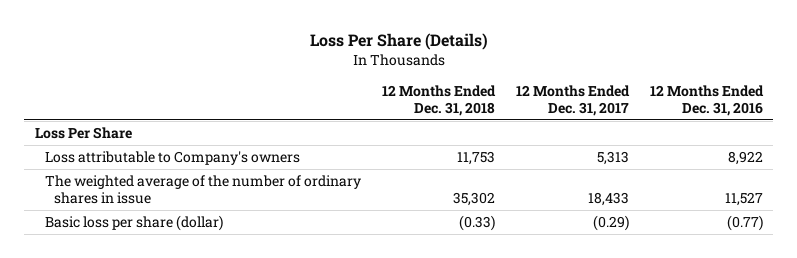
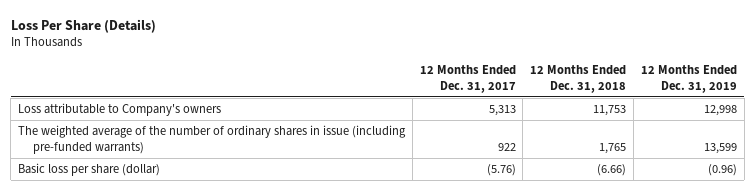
[649,84,764,116] 12 Months Ended Dec. 31, 2016 -> none
none -> [640,64,737,93] 12 Months Ended Dec. 31, 2019
[34,127,132,140] Loss Per Share -> none
[44,175,361,205] The weighted average of the number of ordinary shares in issue -> [17,125,406,155] The weighted average of the number of ordinary shares in issue (including pre-funded warrants)
[452,192,495,207] 35,302 -> [599,143,627,155] 1,765
[587,192,629,207] 18,433 -> [497,143,516,152] 922
[458,215,495,232] (0.33) -> [597,164,627,177] (6.66)
[592,215,629,232] (0.29) -> [486,164,516,177] (5.76)

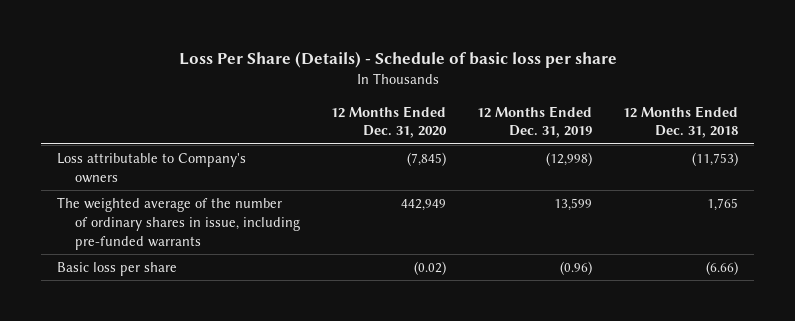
[10,18,156,33] Loss Per Share (Details) -> [178,51,617,69] Loss Per Share (Details) - Schedule of basic loss per share
[419,64,516,93] 12 Months Ended Dec. 31, 2017 -> none
none -> [331,105,448,139] 12 Months Ended Dec. 31, 2020
[593,105,627,117] 11,753 -> [692,151,739,166] (11,753)
[703,105,737,117] 12,998 -> [546,151,593,166] (12,998)
[17,125,406,155] The weighted average of the number of ordinary shares in issue (including pre-funded warrants) -> [56,196,300,250] The weighted average of the number of ordinary shares in issue, including pre-funded warrants
[17,163,160,177] Basic loss per share (dollar) -> [56,261,177,276] Basic loss per share

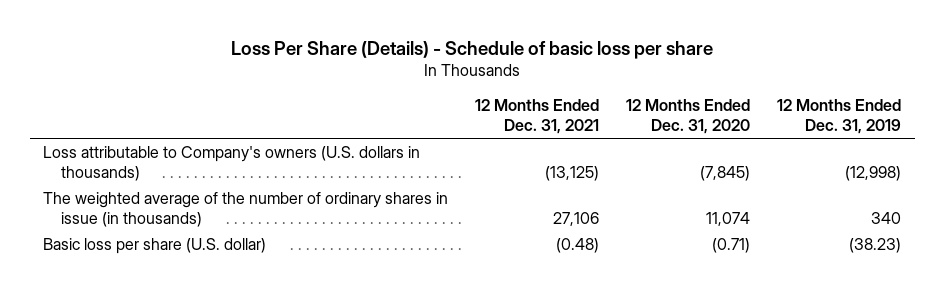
[623,105,739,139] 12 Months Ended Dec. 31, 2018 -> none
none -> [475,99,600,134] 12 Months Ended Dec. 31, 2021
[56,152,246,183] Loss attributable to Company's owners -> [43,146,421,181] Loss attributable to Company's owners (U.S. dollars in thousands)
[56,196,300,250] The weighted average of the number of ordinary shares in issue, including pre-funded warrants -> [43,192,449,227] The weighted average of the number of ordinary shares in issue (in thousands)
[401,198,447,211] 442,949 -> [706,211,751,226] 11,074
[554,197,593,211] 13,599 -> [871,211,902,224] 340
[56,261,177,276] Basic loss per share -> [43,238,267,255] Basic loss per share (U.S. dollar)
[414,260,447,275] (0.02) -> [712,238,751,254] (0.71)
[560,260,593,275] (0.96) -> [849,238,902,254] (38.23)

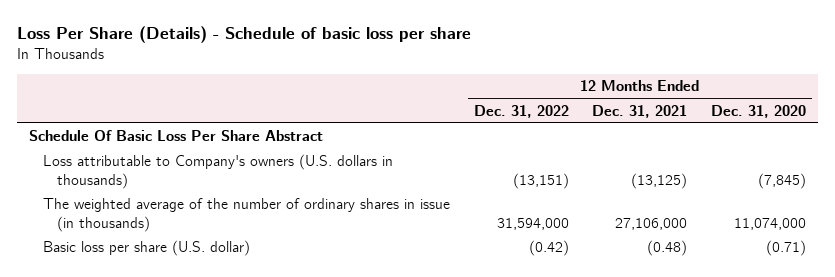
[777,99,902,134] 12 Months Ended Dec. 31, 2019 -> none
none -> [473,104,569,118] Dec. 31, 2022
none -> [28,130,323,142] Schedule Of Basic Loss Per Share Abstract
[553,211,600,226] 27,106 -> [615,217,688,230] 27,106,000
[706,211,751,226] 11,074 -> [734,217,807,230] 11,074,000

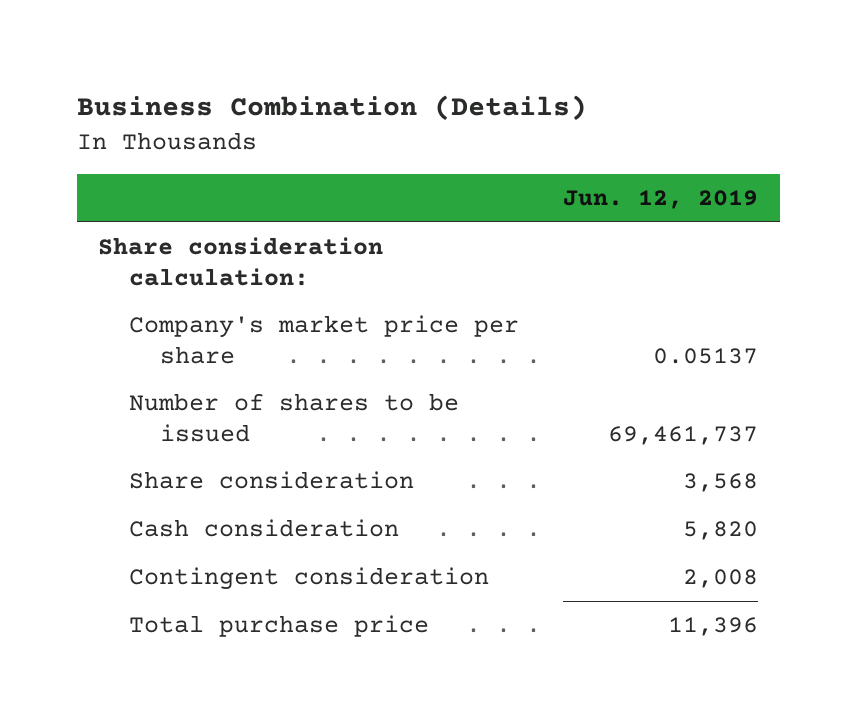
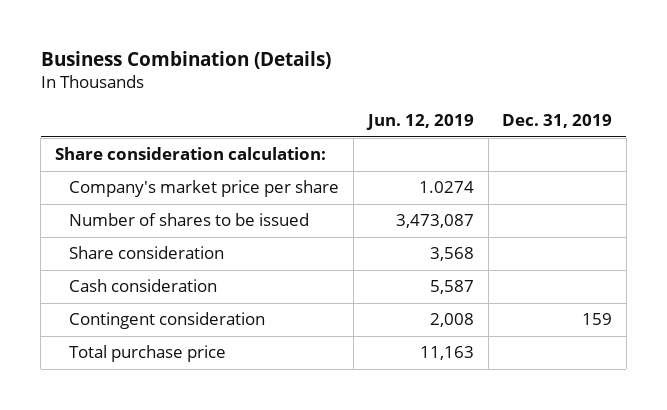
none -> [502,114,613,129] Dec. 31, 2019
[653,347,759,364] 0.05137 -> [418,181,474,194] 1.0274
[608,425,759,445] 69,461,737 -> [395,214,474,229] 3,473,087
[683,521,759,541] 5,820 -> [429,280,474,295] 5,587
[668,617,759,637] 11,396 -> [419,346,474,361] 11,163

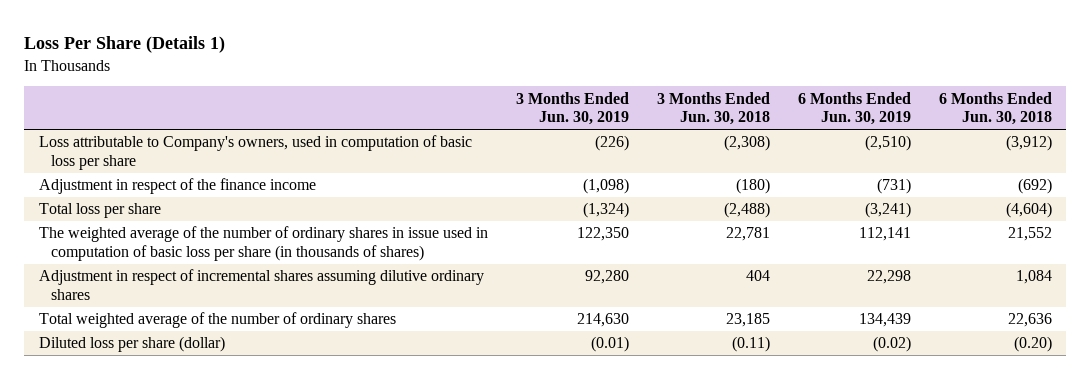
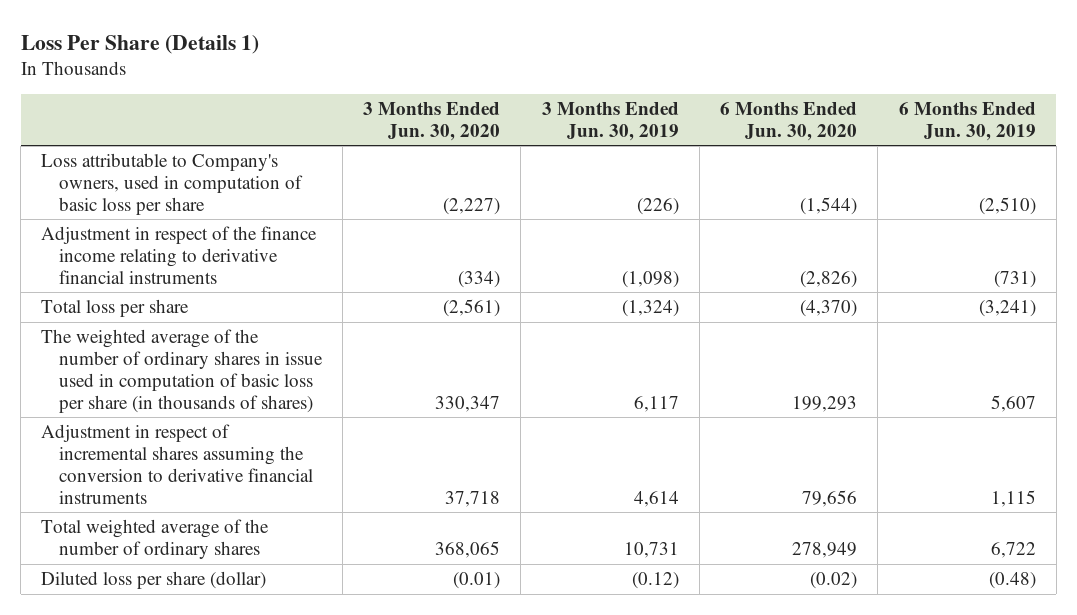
[656,91,770,126] 3 Months Ended Jun. 30, 2018 -> none
[939,91,1053,126] 6 Months Ended Jun. 30, 2018 -> none
none -> [363,101,501,141] 3 Months Ended Jun. 30, 2020
none -> [720,101,858,141] 6 Months Ended Jun. 30, 2020
[38,178,316,195] Adjustment in respect of the finance income -> [41,226,318,284] Adjustment in respect of the finance income relating to derivative financial instruments
[576,227,629,242] 122,350 -> [633,395,679,412] 6,117
[859,227,912,242] 112,141 -> [990,394,1036,412] 5,607
[38,269,484,301] Adjustment in respect of incremental shares assuming dilutive ordinary shares -> [41,424,313,504] Adjustment in respect of incremental shares assuming the conversion to derivative financial instruments
[584,270,629,285] 92,280 -> [633,490,679,507] 4,614
[867,270,912,285] 22,298 -> [990,489,1036,507] 1,115
[576,313,629,328] 214,630 -> [623,541,679,558] 10,731
[859,313,912,328] 134,439 -> [990,541,1036,558] 6,722
[590,336,629,353] (0.01) -> [631,572,679,590] (0.12)
[873,336,912,353] (0.02) -> [988,572,1036,590] (0.48)

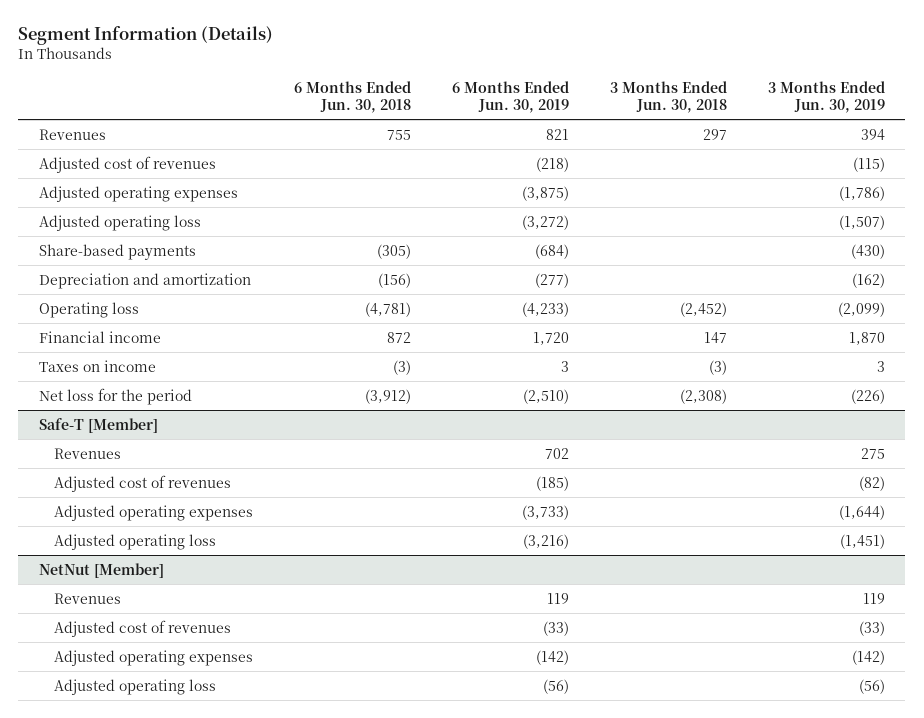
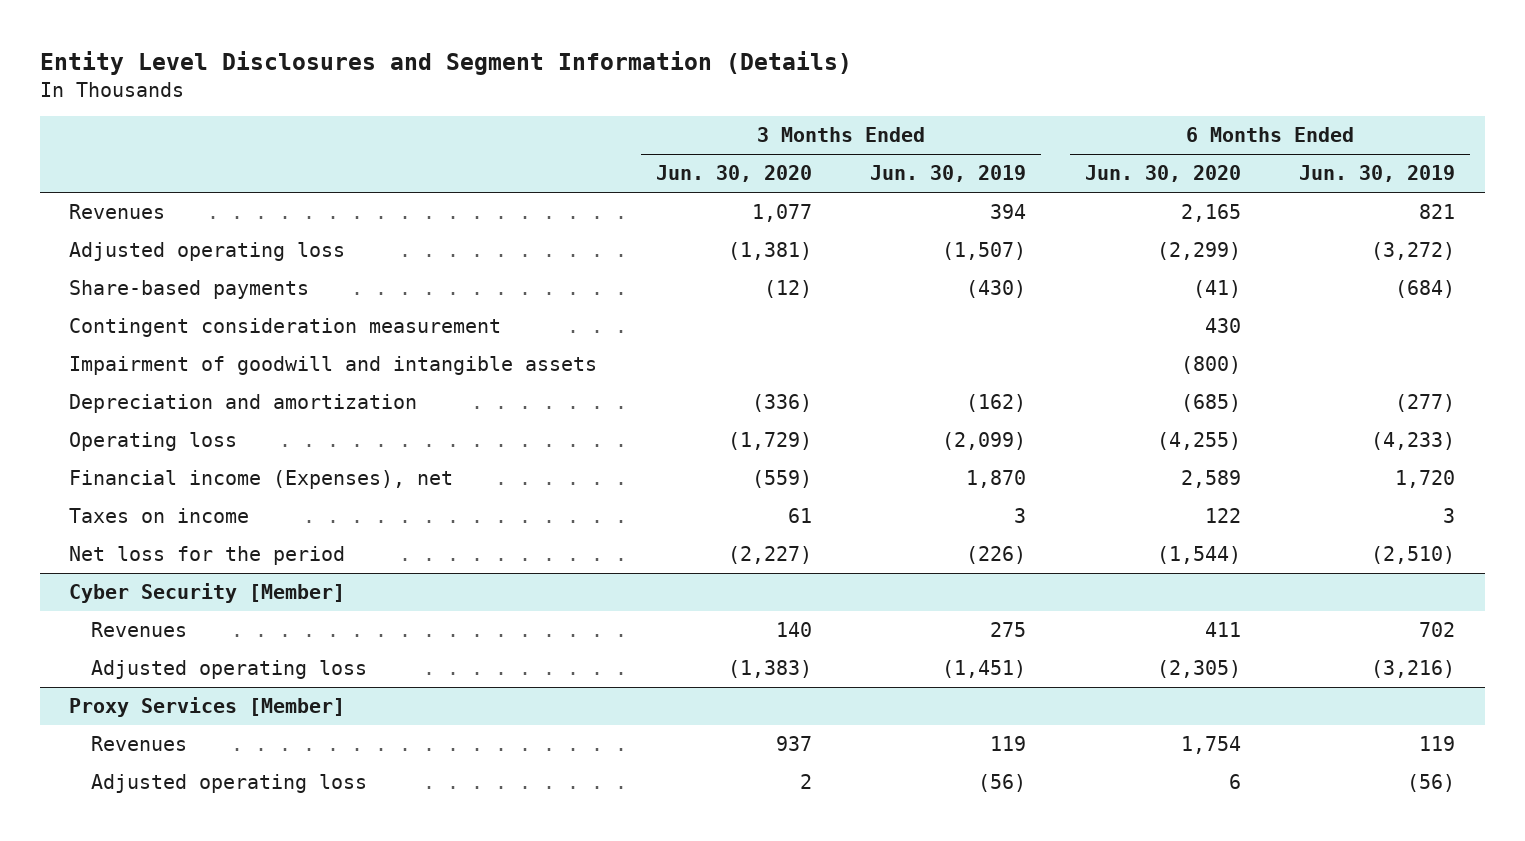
[18,26,274,46] Segment Information (Details) -> [40,51,853,76] Entity Level Disclosures and Segment Information (Details)
[293,80,411,114] 6 Months Ended Jun. 30, 2018 -> none
[609,80,727,114] 3 Months Ended Jun. 30, 2018 -> none
none -> [655,165,812,183] Jun. 30, 2020
none -> [1084,165,1241,183] Jun. 30, 2020
[38,155,216,173] Adjusted cost of revenues -> none
[38,185,238,202] Adjusted operating expenses -> none
none -> [69,318,502,338] Contingent consideration measurement
none -> [69,356,598,376] Impairment of goodwill and intangible assets
[38,330,161,343] Financial income -> [69,470,454,490] Financial income (Expenses), net
[38,417,158,433] Safe-T [Member] -> none
none -> [69,583,346,604] Cyber Security [Member]
[53,474,231,492] Adjusted cost of revenues -> none
[53,504,253,521] Adjusted operating expenses -> none
[38,562,164,578] NetNut [Member] -> none
none -> [69,697,346,718] Proxy Services [Member]
[53,619,231,637] Adjusted cost of revenues -> none
[53,649,253,666] Adjusted operating expenses -> none

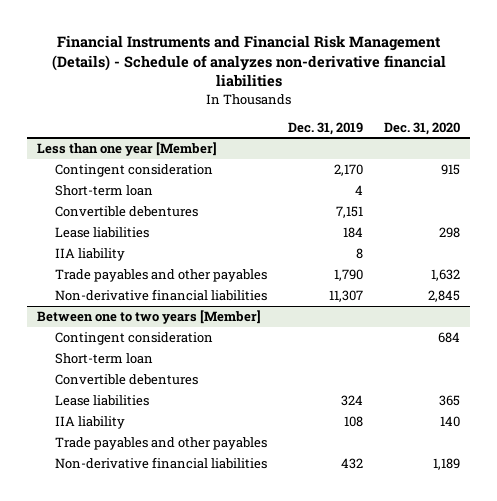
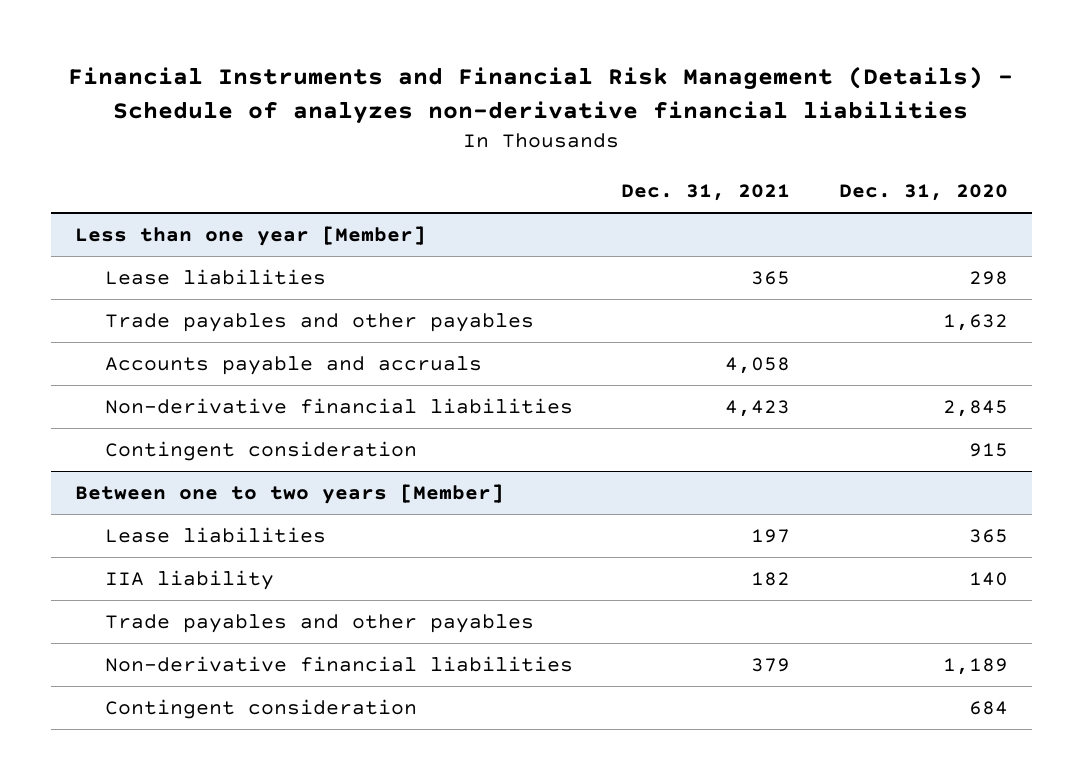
[288,121,364,135] Dec. 31, 2019 -> none
none -> [621,184,791,202] Dec. 31, 2021
[55,185,154,197] Short-term loan -> none
[55,206,199,218] Convertible debentures -> none
[55,248,126,262] IIA liability -> none
none -> [105,355,483,375] Accounts payable and accruals
[55,164,214,178] Contingent consideration -> [105,440,418,461] Contingent consideration
[55,353,154,365] Short-term loan -> none
[55,374,199,386] Convertible debentures -> none
[55,332,214,346] Contingent consideration -> [105,698,418,719] Contingent consideration

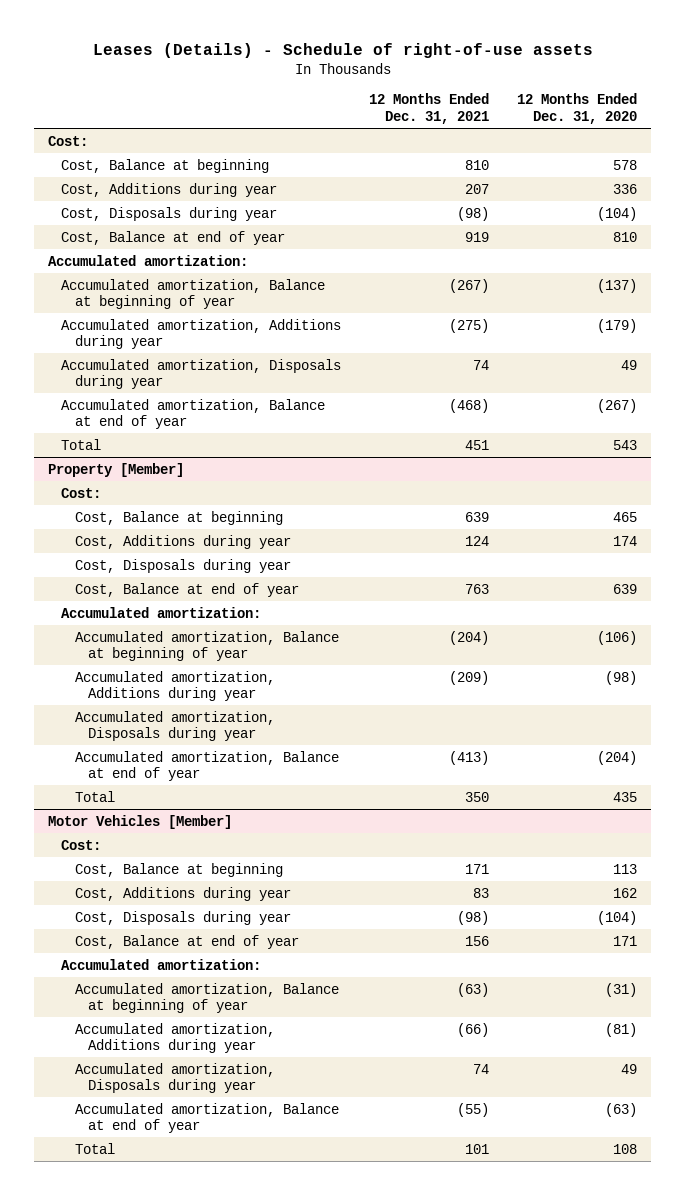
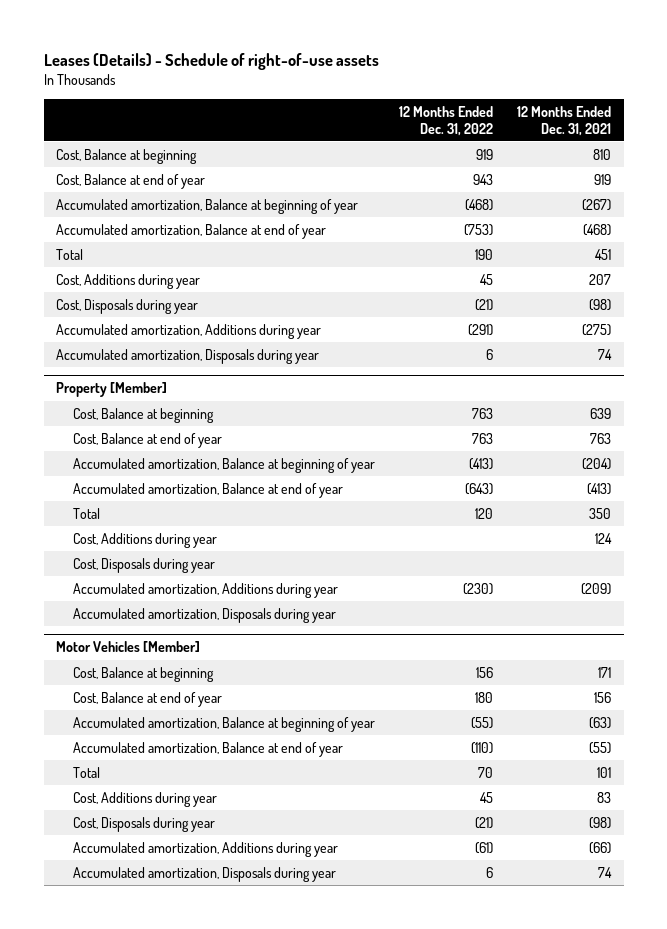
[517,93,638,124] 12 Months Ended Dec. 31, 2020 -> none
none -> [398,105,493,136] 12 Months Ended Dec. 31, 2022
[47,135,88,146] Cost: -> none
[47,254,248,266] Accumulated amortization: -> none
[61,182,278,197] Cost, Additions during year -> [55,273,200,289] Cost, Additions during year
[61,206,278,221] Cost, Disposals during year -> [55,298,198,314] Cost, Disposals during year
[61,318,342,349] Accumulated amortization, Additions during year -> [55,323,321,339] Accumulated amortization, Additions during year
[61,358,342,389] Accumulated amortization, Disposals during year -> [55,348,319,364] Accumulated amortization, Disposals during year
[61,487,102,498] Cost: -> none
[61,606,262,618] Accumulated amortization: -> none
[74,534,291,549] Cost, Additions during year -> [72,532,217,548] Cost, Additions during year
[74,558,291,573] Cost, Disposals during year -> [72,557,215,573] Cost, Disposals during year
[74,670,275,701] Accumulated amortization, Additions during year -> [72,582,338,598] Accumulated amortization, Additions during year
[74,710,275,741] Accumulated amortization, Disposals during year -> [72,607,336,623] Accumulated amortization, Disposals during year
[61,839,102,850] Cost: -> none
[61,958,262,970] Accumulated amortization: -> none
[74,886,291,901] Cost, Additions during year -> [72,791,217,807] Cost, Additions during year
[74,910,291,925] Cost, Disposals during year -> [72,816,215,832] Cost, Disposals during year
[74,1022,275,1053] Accumulated amortization, Additions during year -> [72,841,338,857] Accumulated amortization, Additions during year
[74,1062,275,1093] Accumulated amortization, Disposals during year -> [72,866,336,882] Accumulated amortization, Disposals during year

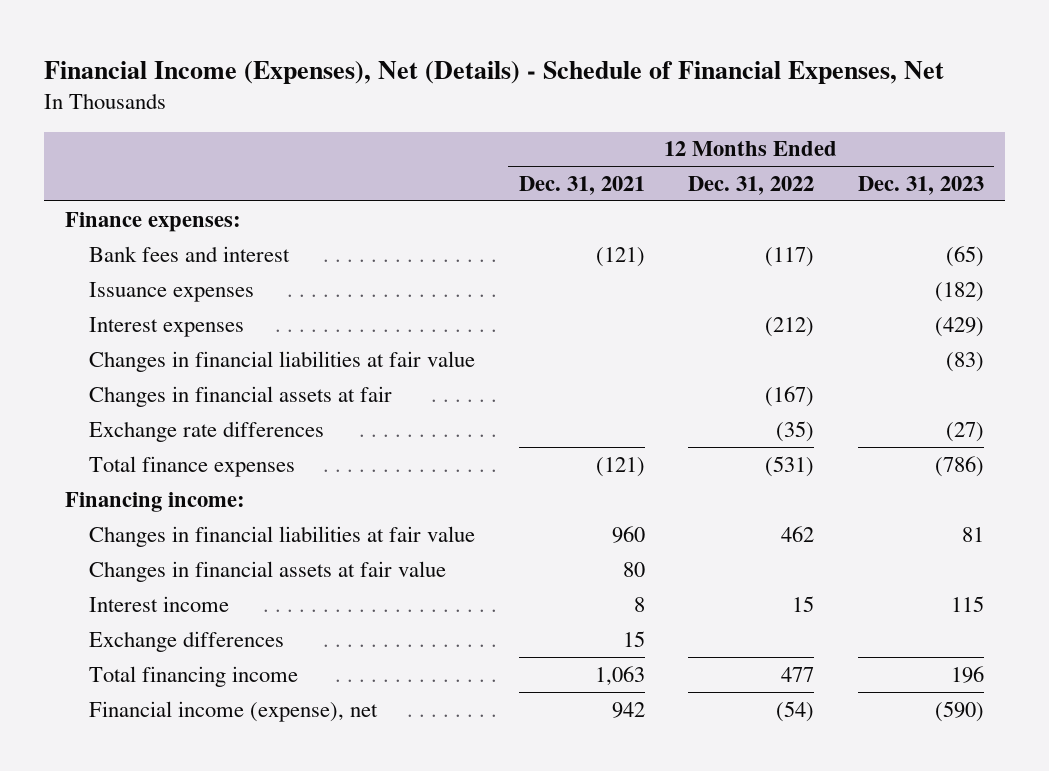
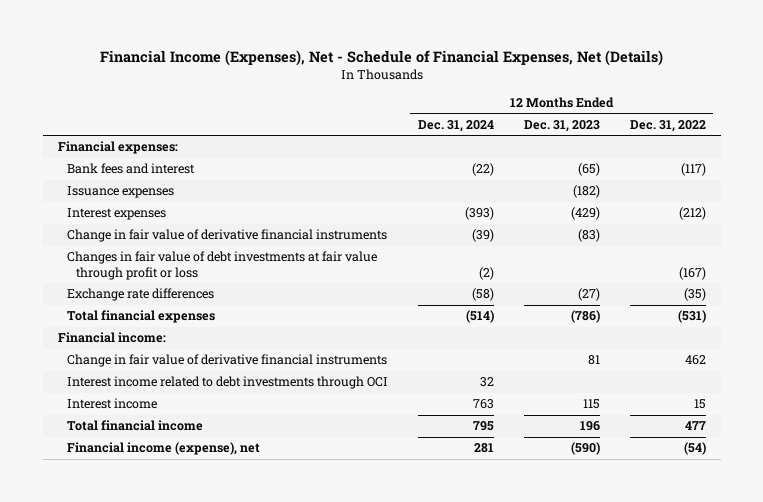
[43,60,944,84] Financial Income (Expenses), Net (Details) - Schedule of Financial Expenses, Net -> [99,50,663,67] Financial Income (Expenses), Net - Schedule of Financial Expenses, Net (Details)
[518,176,645,196] Dec. 31, 2021 -> none
none -> [417,119,494,132] Dec. 31, 2024
[65,211,242,232] Finance expenses: -> none
none -> [57,141,178,155] Financial expenses:
[89,350,476,372] Changes in financial liabilities at fair value -> [66,229,387,243] Change in fair value of derivative financial instruments
[89,385,393,407] Changes in financial assets at fair -> [66,251,377,280] Changes in fair value of debt investments at fair value through profit or loss
[65,491,246,512] Financing income: -> none
[89,560,447,582] Changes in financial assets at fair value -> none
[89,455,296,477] Total finance expenses -> [66,310,215,324] Total financial expenses
none -> [57,332,166,344] Financial income:
[89,525,476,547] Changes in financial liabilities at fair value -> [66,354,387,368] Change in fair value of derivative financial instruments
none -> [66,376,388,390] Interest income related to debt investments through OCI
[89,630,285,652] Exchange differences -> none
[89,665,299,687] Total financing income -> [66,420,203,432] Total financial income

